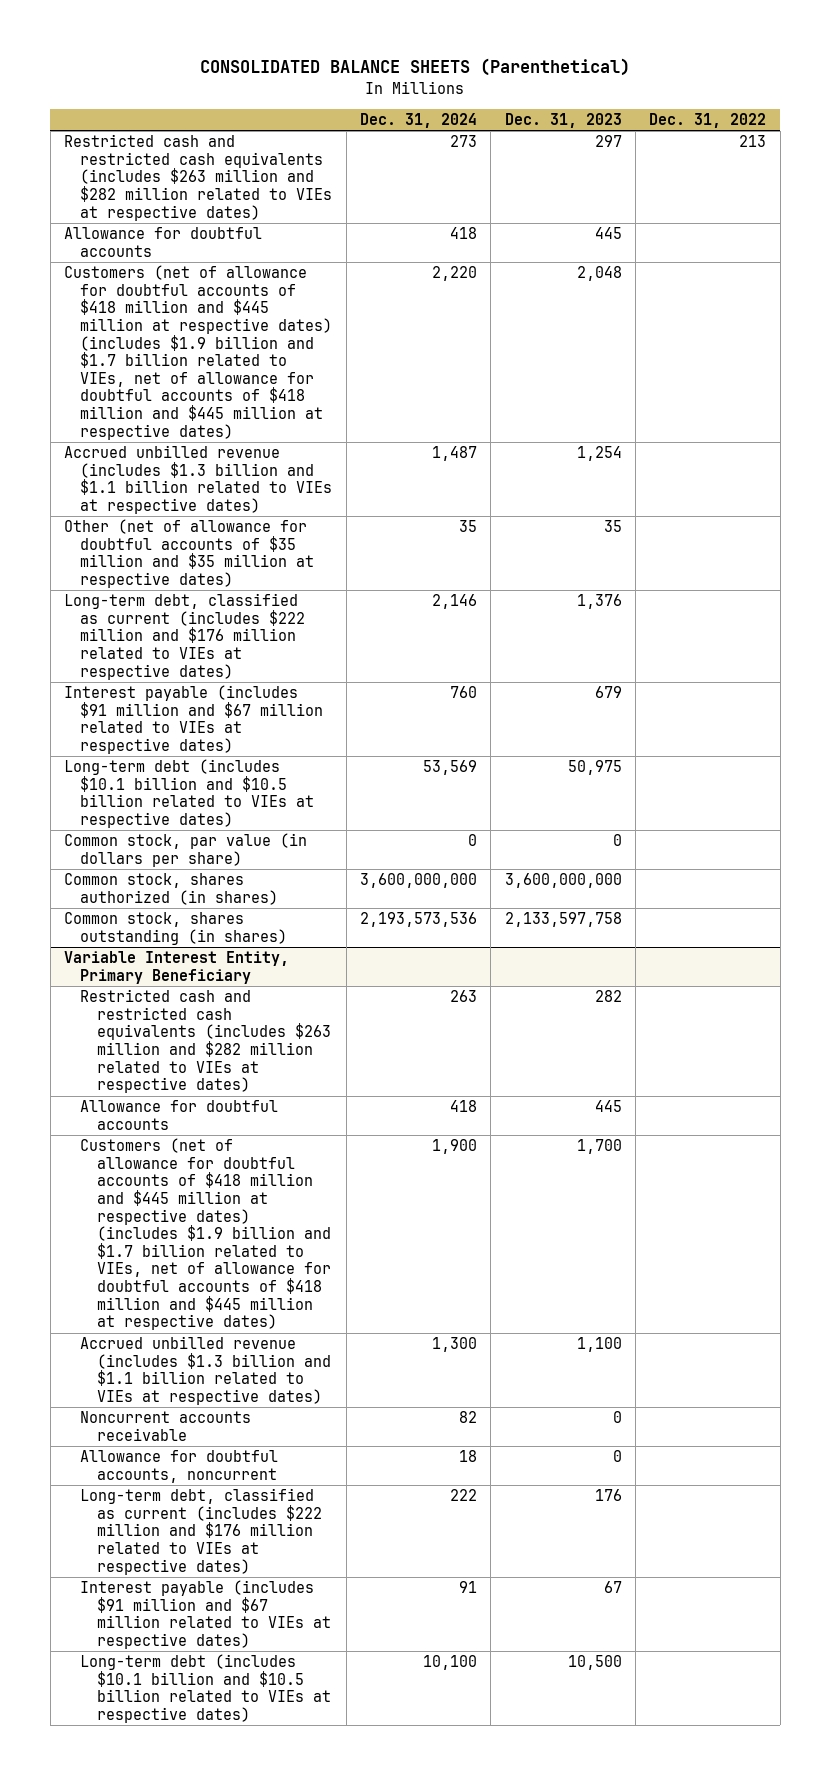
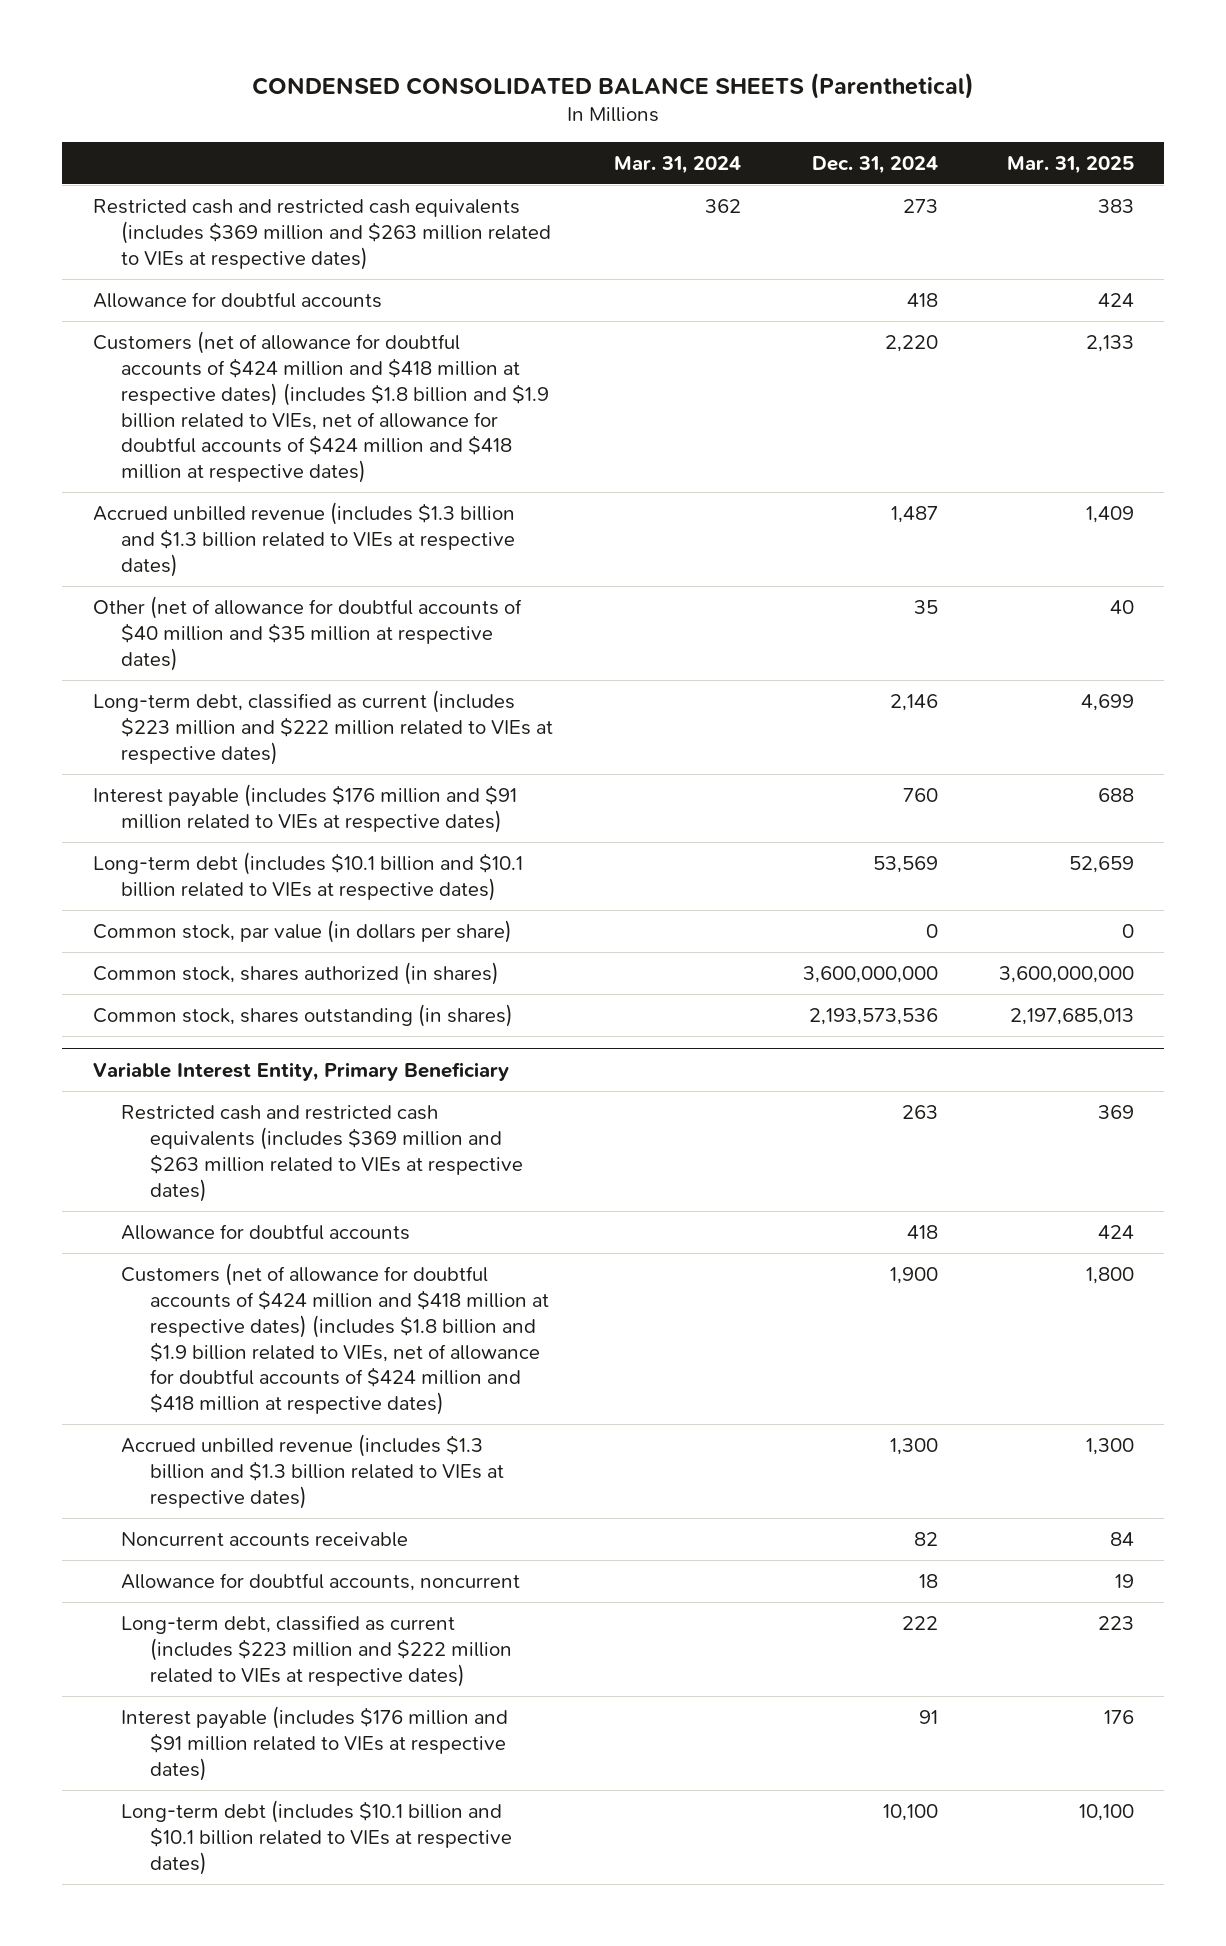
[200,58,631,77] CONSOLIDATED BALANCE SHEETS (Parenthetical) -> [252,72,975,99] CONDENSED CONSOLIDATED BALANCE SHEETS (Parenthetical)
[504,112,622,128] Dec. 31, 2023 -> none
[649,112,767,128] Dec. 31, 2022 -> none
none -> [614,155,742,174] Mar. 31, 2024
none -> [1006,155,1134,174] Mar. 31, 2025
[64,134,333,221] Restricted cash and restricted cash equivalents (includes $263 million and $282 million related to VIEs at respective dates) -> [92,199,552,270] Restricted cash and restricted cash equivalents (includes $369 million and $263 million related to VIEs at respective dates)
[64,265,333,440] Customers (net of allowance for doubtful accounts of $418 million and $445 million at respective dates) (includes $1.9 billion and $1.7 billion related to VIEs, net of allowance for doubtful accounts of $418 million and $445 million at respective dates) -> [92,331,550,484] Customers (net of allowance for doubtful accounts of $424 million and $418 million at respective dates) (includes $1.8 billion and $1.9 billion related to VIEs, net of allowance for doubtful accounts of $424 million and $418 million at respective dates)
[64,445,333,515] Accrued unbilled revenue (includes $1.3 billion and $1.1 billion related to VIEs at respective dates) -> [92,502,516,577] Accrued unbilled revenue (includes $1.3 billion and $1.3 billion related to VIEs at respective dates)
[64,519,315,589] Other (net of allowance for doubtful accounts of $35 million and $35 million at respective dates) -> [92,596,522,671] Other (net of allowance for doubtful accounts of $40 million and $35 million at respective dates)
[64,593,306,680] Long-term debt, classified as current (includes $222 million and $176 million related to VIEs at respective dates) -> [92,690,554,765] Long-term debt, classified as current (includes $223 million and $222 million related to VIEs at respective dates)
[64,685,324,755] Interest payable (includes $91 million and $67 million related to VIEs at respective dates) -> [92,784,517,833] Interest payable (includes $176 million and $91 million related to VIEs at respective dates)
[64,759,315,829] Long-term debt (includes $10.1 billion and $10.5 billion related to VIEs at respective dates) -> [92,852,523,901] Long-term debt (includes $10.1 billion and $10.1 billion related to VIEs at respective dates)
[80,989,331,1094] Restricted cash and restricted cash equivalents (includes $263 million and $282 million related to VIEs at respective dates) -> [121,1105,523,1202] Restricted cash and restricted cash equivalents (includes $369 million and $263 million related to VIEs at respective dates)
[80,1138,331,1331] Customers (net of allowance for doubtful accounts of $418 million and $445 million at respective dates) (includes $1.9 billion and $1.7 billion related to VIEs, net of allowance for doubtful accounts of $418 million and $445 million at respective dates) -> [121,1263,549,1416] Customers (net of allowance for doubtful accounts of $424 million and $418 million at respective dates) (includes $1.8 billion and $1.9 billion related to VIEs, net of allowance for doubtful accounts of $424 million and $418 million at respective dates)
[80,1336,331,1406] Accrued unbilled revenue (includes $1.3 billion and $1.1 billion related to VIEs at respective dates) -> [121,1434,504,1509] Accrued unbilled revenue (includes $1.3 billion and $1.3 billion related to VIEs at respective dates)
[80,1488,322,1575] Long-term debt, classified as current (includes $222 million and $176 million related to VIEs at respective dates) -> [121,1615,512,1687] Long-term debt, classified as current (includes $223 million and $222 million related to VIEs at respective dates)
[80,1580,331,1650] Interest payable (includes $91 million and $67 million related to VIEs at respective dates) -> [121,1706,509,1781] Interest payable (includes $176 million and $91 million related to VIEs at respective dates)
[80,1654,331,1724] Long-term debt (includes $10.1 billion and $10.5 billion related to VIEs at respective dates) -> [121,1800,512,1875] Long-term debt (includes $10.1 billion and $10.1 billion related to VIEs at respective dates)

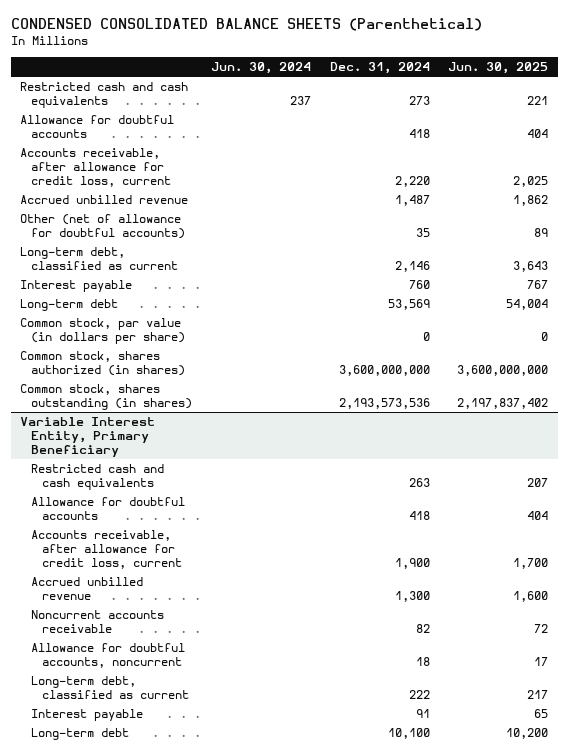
[614,155,742,174] Mar. 31, 2024 -> none
[1006,155,1134,174] Mar. 31, 2025 -> none
none -> [210,62,311,75] Jun. 30, 2024
none -> [448,62,549,75] Jun. 30, 2025
[92,199,552,270] Restricted cash and restricted cash equivalents (includes $369 million and $263 million related to VIEs at respective dates) -> [20,82,189,108] Restricted cash and cash equivalents
[92,331,550,484] Customers (net of allowance for doubtful accounts of $424 million and $418 million at respective dates) (includes $1.8 billion and $1.9 billion related to VIEs, net of allowance for doubtful accounts of $424 million and $418 million at respective dates) -> [20,148,172,187] Accounts receivable, after allowance for credit loss, current
[92,502,516,577] Accrued unbilled revenue (includes $1.3 billion and $1.3 billion related to VIEs at respective dates) -> [20,195,189,205] Accrued unbilled revenue
[92,596,522,671] Other (net of allowance for doubtful accounts of $40 million and $35 million at respective dates) -> [20,214,186,239] Other (net of allowance for doubtful accounts)
[92,690,554,765] Long-term debt, classified as current (includes $223 million and $222 million related to VIEs at respective dates) -> [20,247,179,270] Long-term debt, classified as current
[92,784,517,833] Interest payable (includes $176 million and $91 million related to VIEs at respective dates) -> [20,280,133,293] Interest payable
[92,852,523,901] Long-term debt (includes $10.1 billion and $10.1 billion related to VIEs at respective dates) -> [20,299,119,312] Long-term debt
[121,1105,523,1202] Restricted cash and restricted cash equivalents (includes $369 million and $263 million related to VIEs at respective dates) -> [31,464,165,490] Restricted cash and cash equivalents
[121,1263,549,1416] Customers (net of allowance for doubtful accounts of $424 million and $418 million at respective dates) (includes $1.8 billion and $1.9 billion related to VIEs, net of allowance for doubtful accounts of $424 million and $418 million at respective dates) -> [31,530,182,569] Accounts receivable, after allowance for credit loss, current
[121,1434,504,1509] Accrued unbilled revenue (includes $1.3 billion and $1.3 billion related to VIEs at respective dates) -> [31,577,144,600] Accrued unbilled revenue
[121,1615,512,1687] Long-term debt, classified as current (includes $223 million and $222 million related to VIEs at respective dates) -> [31,676,189,699] Long-term debt, classified as current
[121,1706,509,1781] Interest payable (includes $176 million and $91 million related to VIEs at respective dates) -> [31,709,144,722] Interest payable
[121,1800,512,1875] Long-term debt (includes $10.1 billion and $10.1 billion related to VIEs at respective dates) -> [31,728,130,741] Long-term debt

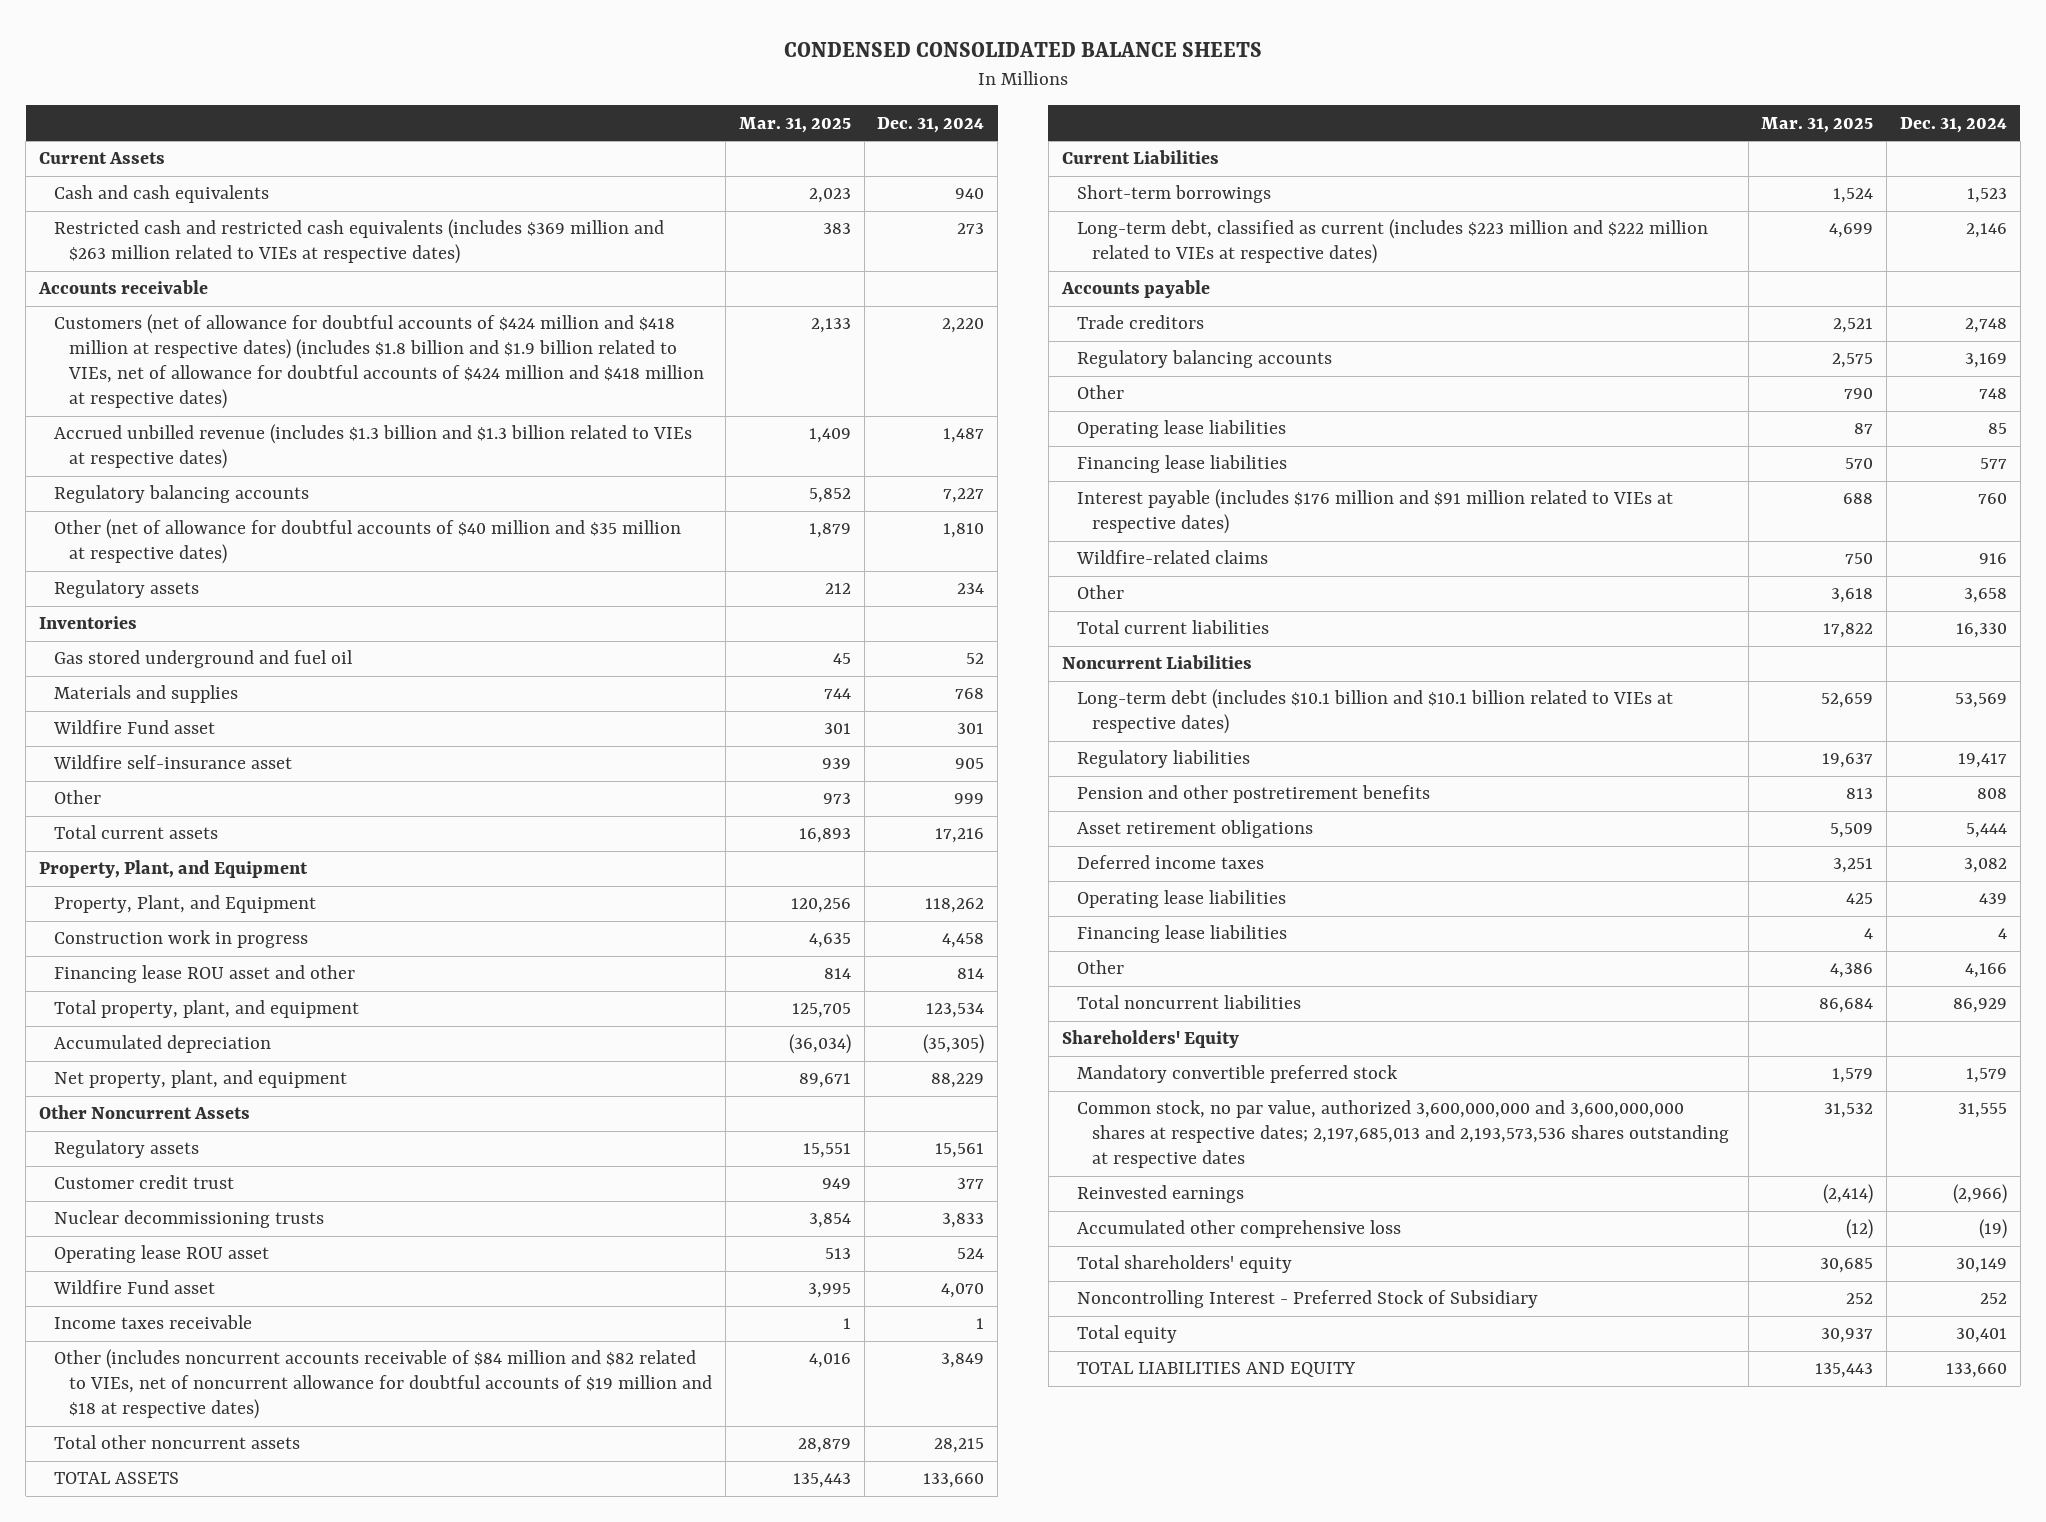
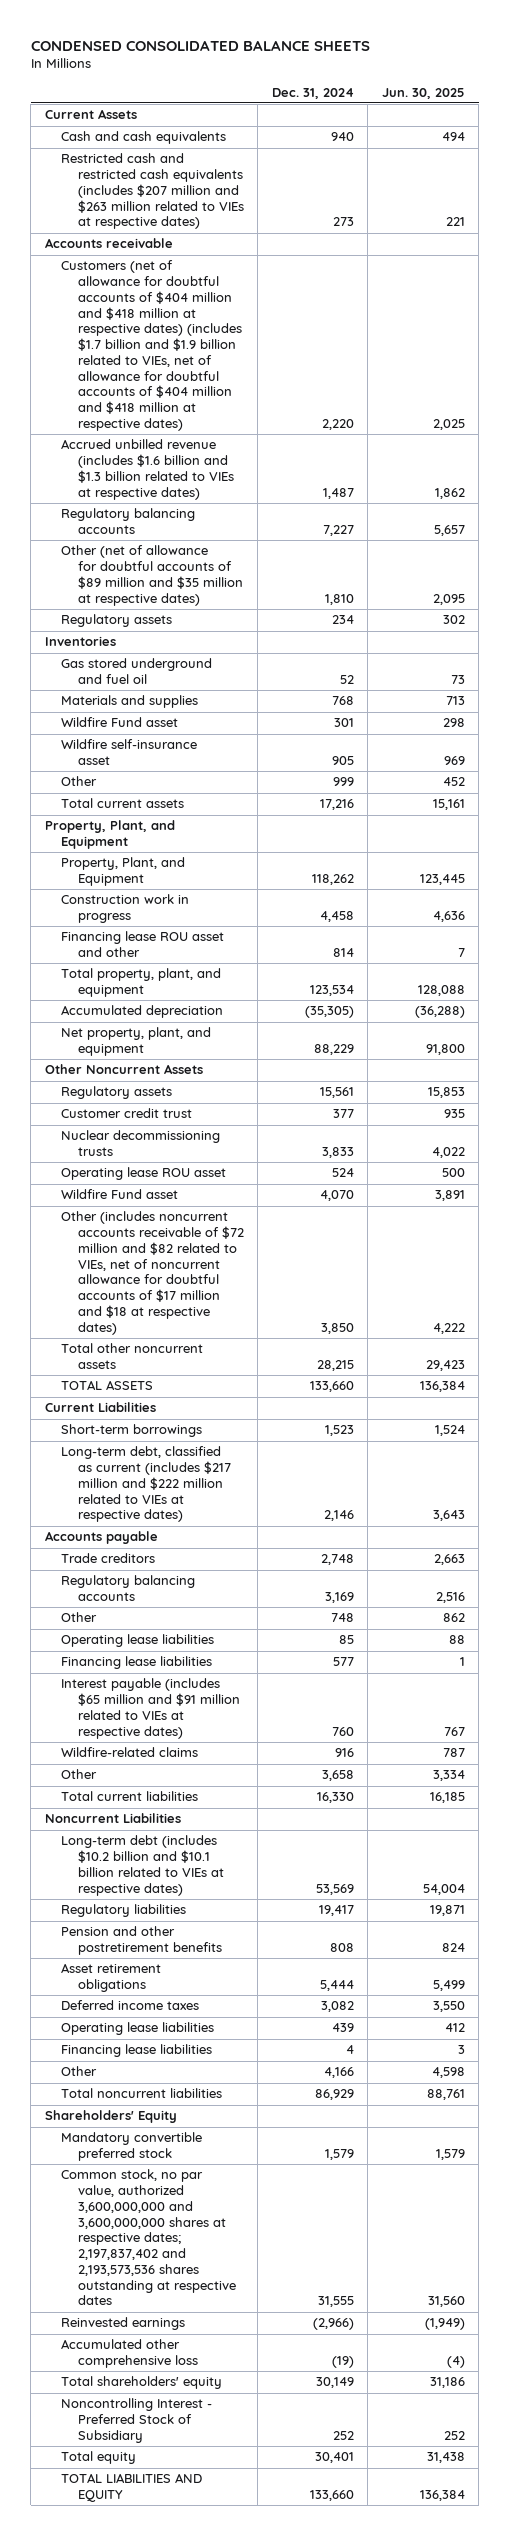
[738,116,851,133] Mar. 31, 2025 -> none
none -> [381,87,465,99] Jun. 30, 2025
[54,219,665,265] Restricted cash and restricted cash equivalents (includes $369 million and $263 million related to VIEs at respective dates) -> [61,153,244,230] Restricted cash and restricted cash equivalents (includes $207 million and $263 million related to VIEs at respective dates)
[54,314,705,409] Customers (net of allowance for doubtful accounts of $424 million and $418 million at respective dates) (includes $1.8 billion and $1.9 billion related to VIEs, net of allowance for doubtful accounts of $424 million and $418 million at respective dates) -> [61,260,242,431] Customers (net of allowance for doubtful accounts of $404 million and $418 million at respective dates) (includes $1.7 billion and $1.9 billion related to VIEs, net of allowance for doubtful accounts of $404 million and $418 million at respective dates)
[54,424,693,470] Accrued unbilled revenue (includes $1.3 billion and $1.3 billion related to VIEs at respective dates) -> [61,439,234,500] Accrued unbilled revenue (includes $1.6 billion and $1.3 billion related to VIEs at respective dates)
[54,519,682,565] Other (net of allowance for doubtful accounts of $40 million and $35 million at respective dates) -> [61,545,243,606] Other (net of allowance for doubtful accounts of $89 million and $35 million at respective dates)
[54,1315,253,1330] Income taxes receivable -> none
[54,1349,713,1420] Other (includes noncurrent accounts receivable of $84 million and $82 related to VIEs, net of noncurrent allowance for doubtful accounts of $19 million and $18 at respective dates) -> [61,1211,244,1335] Other (includes noncurrent accounts receivable of $72 million and $82 related to VIEs, net of noncurrent allowance for doubtful accounts of $17 million and $18 at respective dates)
[941,1353,985,1369] 3,849 -> [320,1322,354,1334] 3,850
[1076,219,1708,265] Long-term debt, classified as current (includes $223 million and $222 million related to VIEs at respective dates) -> [61,1446,231,1523] Long-term debt, classified as current (includes $217 million and $222 million related to VIEs at respective dates)
[1076,489,1673,535] Interest payable (includes $176 million and $91 million related to VIEs at respective dates) -> [61,1678,240,1739] Interest payable (includes $65 million and $91 million related to VIEs at respective dates)
[1076,689,1673,735] Long-term debt (includes $10.1 billion and $10.1 billion related to VIEs at respective dates) -> [61,1835,224,1896] Long-term debt (includes $10.2 billion and $10.1 billion related to VIEs at respective dates)
[1076,1100,1729,1169] Common stock, no par value, authorized 3,600,000,000 and 3,600,000,000 shares at respective dates; 2,197,685,013 and 2,193,573,536 shares outstanding at respective dates -> [61,2169,236,2306] Common stock, no par value, authorized 3,600,000,000 and 3,600,000,000 shares at respective dates; 2,197,837,402 and 2,193,573,536 shares outstanding at respective dates

